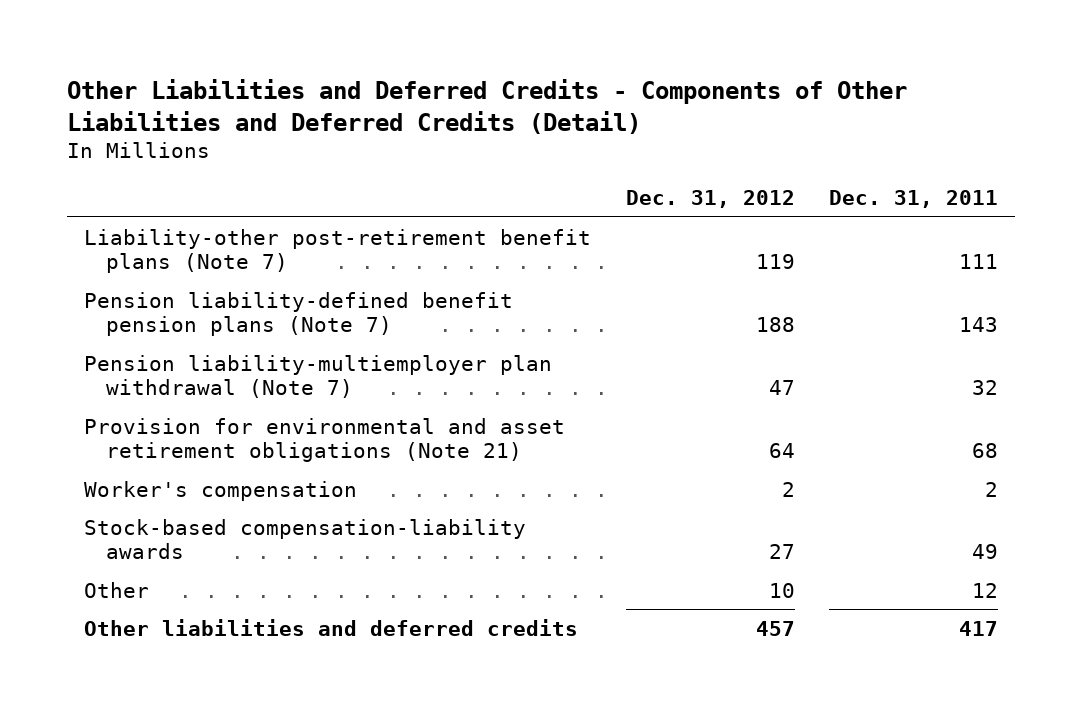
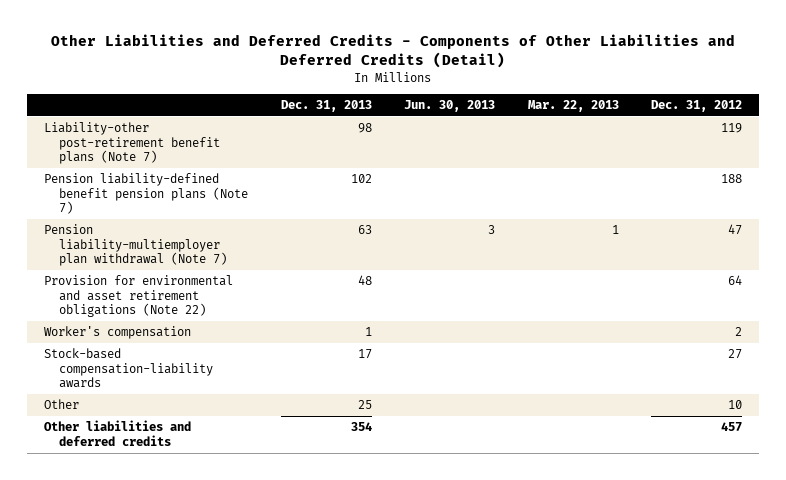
[828,190,998,209] Dec. 31, 2011 -> none
none -> [280,100,372,113] Dec. 31, 2013
none -> [404,100,496,113] Jun. 30, 2013
none -> [527,100,619,113] Mar. 22, 2013
[84,417,566,463] Provision for environmental and asset retirement obligations (Note 21) -> [43,275,233,318] Provision for environmental and asset retirement obligations (Note 22)

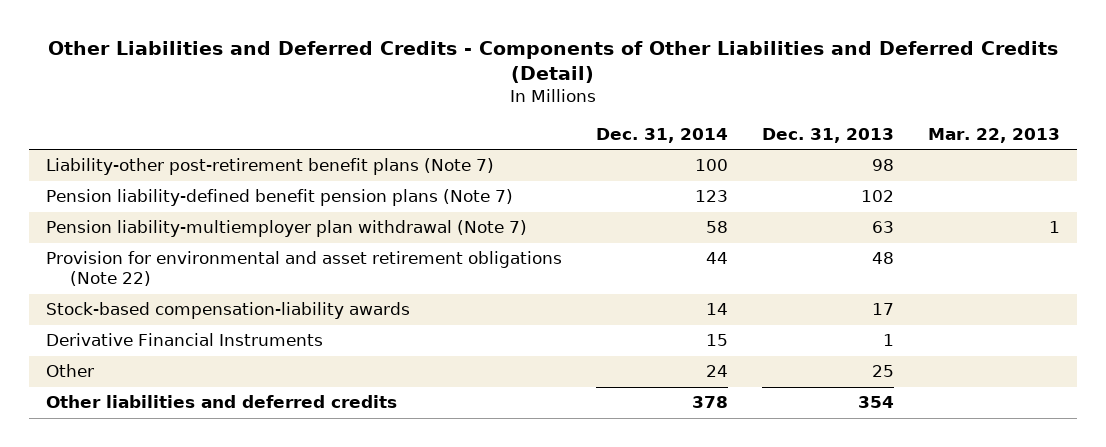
[404,100,496,113] Jun. 30, 2013 -> none
[651,100,743,113] Dec. 31, 2012 -> none
none -> [596,127,729,143] Dec. 31, 2014
[43,326,191,340] Worker's compensation -> none
none -> [46,333,324,347] Derivative Financial Instruments

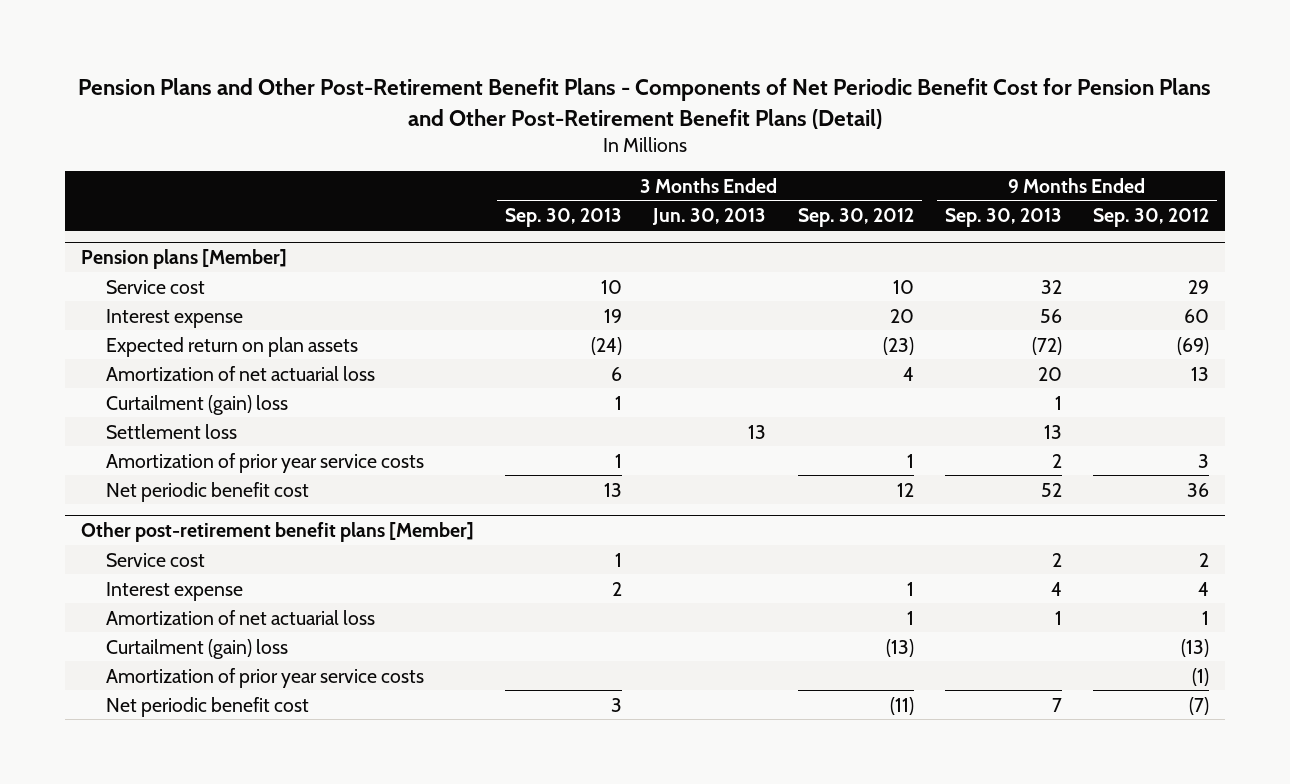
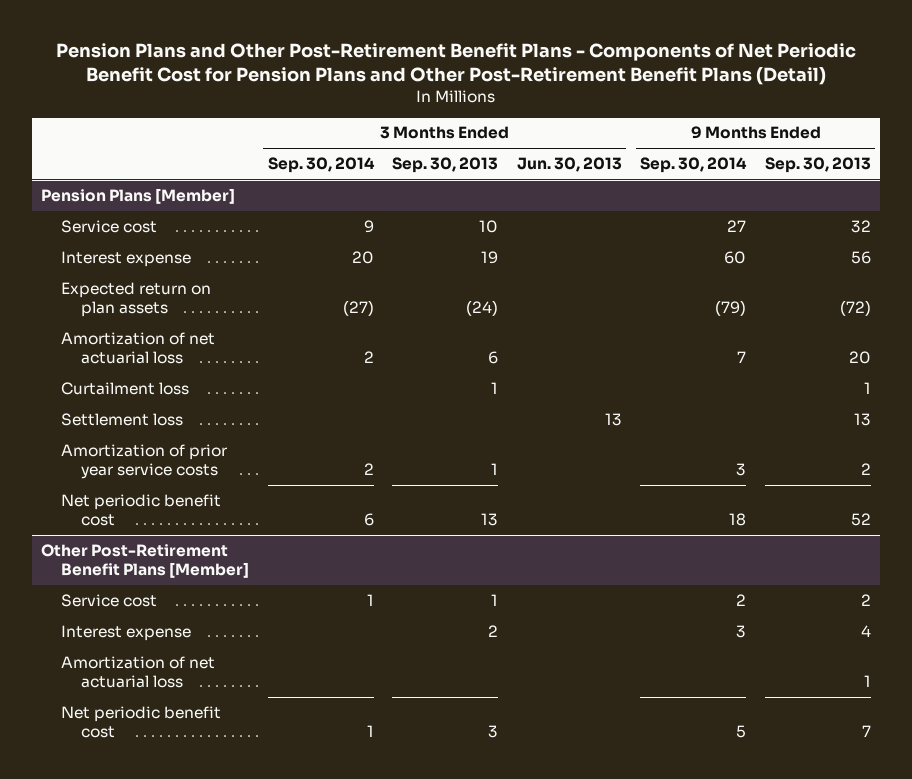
[797,208,914,228] Sep. 30, 2012 -> none
[1093,208,1210,228] Sep. 30, 2012 -> none
none -> [267,156,375,173] Sep. 30, 2014
none -> [640,156,748,173] Sep. 30, 2014
[80,249,287,270] Pension plans [Member] -> [41,187,236,204] Pension Plans [Member]
[105,394,288,415] Curtailment (gain) loss -> [61,381,190,395] Curtailment loss
[80,522,474,543] Other post-retirement benefit plans [Member] -> [41,543,250,579] Other Post-Retirement Benefit Plans [Member]
[105,638,288,659] Curtailment (gain) loss -> none
[105,667,424,688] Amortization of prior year service costs -> none

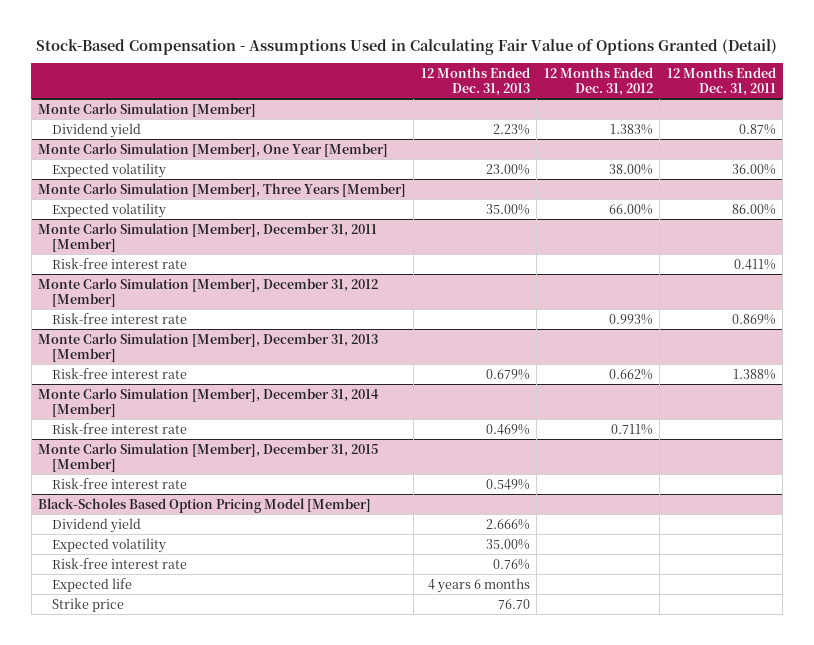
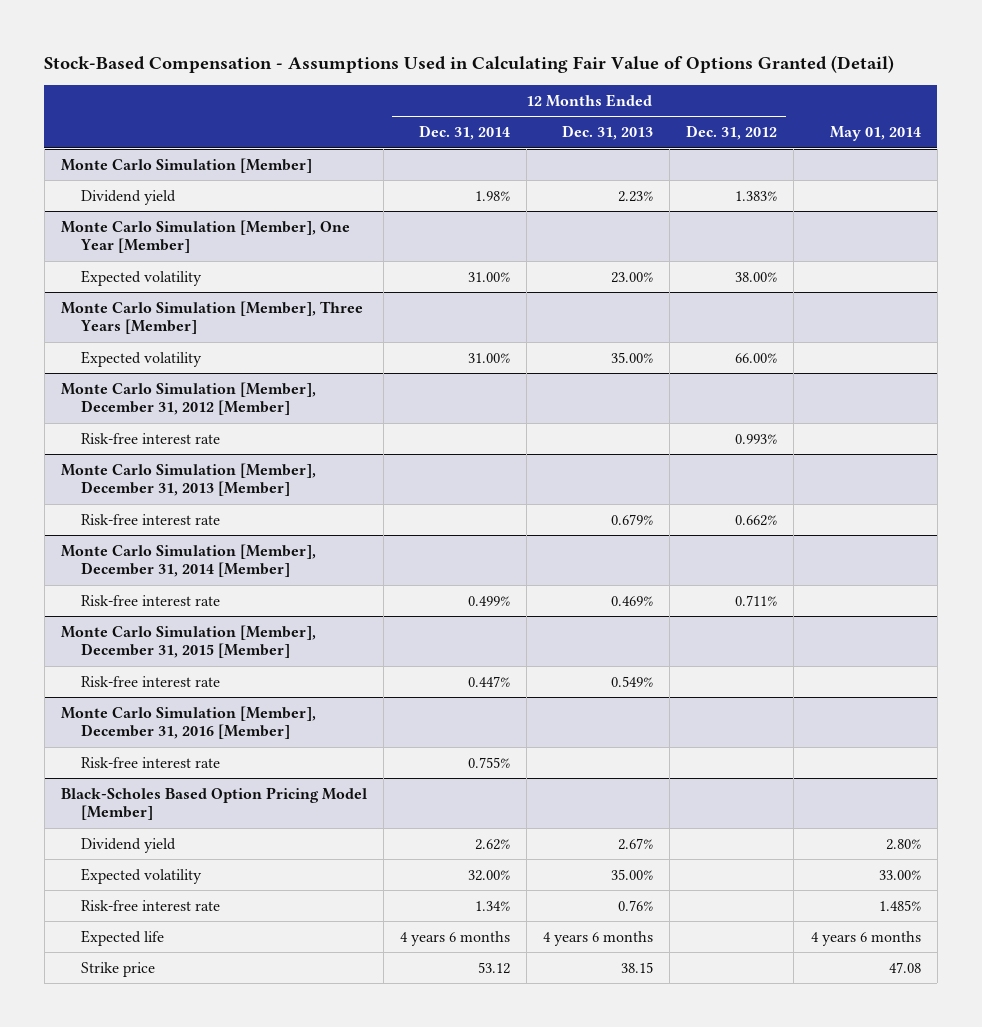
[666,66,776,96] 12 Months Ended Dec. 31, 2011 -> none
none -> [419,125,511,141] Dec. 31, 2014
none -> [829,126,921,142] May 01, 2014
[38,222,378,252] Monte Carlo Simulation [Member], December 31, 2011 [Member] -> none
[51,257,187,269] Risk-free interest rate -> none
none -> [61,705,317,740] Monte Carlo Simulation [Member], December 31, 2016 [Member]
none -> [80,756,220,768] Risk-free interest rate
[485,518,530,530] 2.666% -> [618,837,654,850] 2.67%
[497,598,530,609] 76.70 -> [621,961,654,973] 38.15

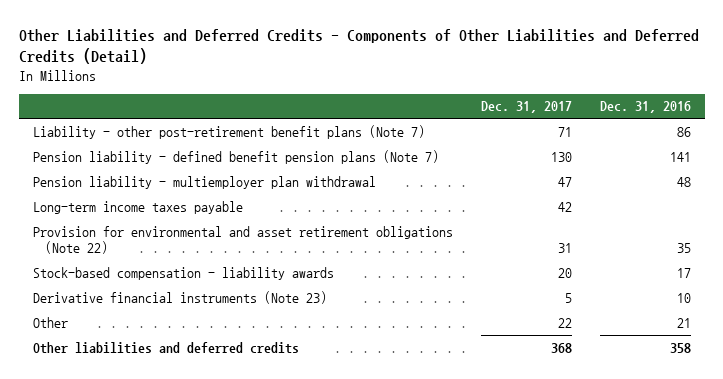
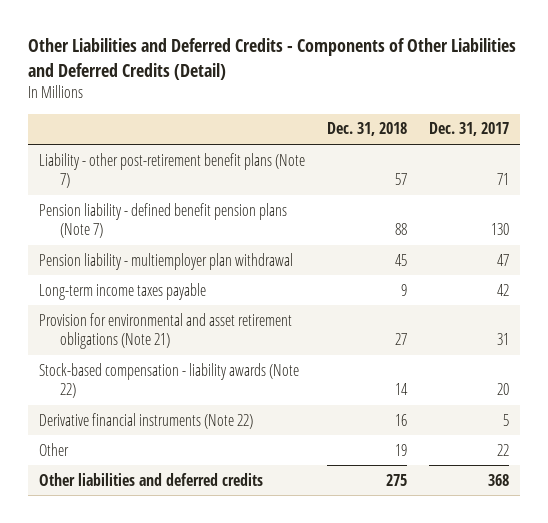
[599,101,691,114] Dec. 31, 2016 -> none
none -> [326,122,407,137] Dec. 31, 2018
[32,225,453,254] Provision for environmental and asset retirement obligations (Note 22) -> [38,312,292,350] Provision for environmental and asset retirement obligations (Note 21)
[32,266,334,280] Stock-based compensation - liability awards -> [38,362,299,399] Stock-based compensation - liability awards (Note 22)
[32,290,327,304] Derivative financial instruments (Note 23) -> [38,412,253,429] Derivative financial instruments (Note 22)

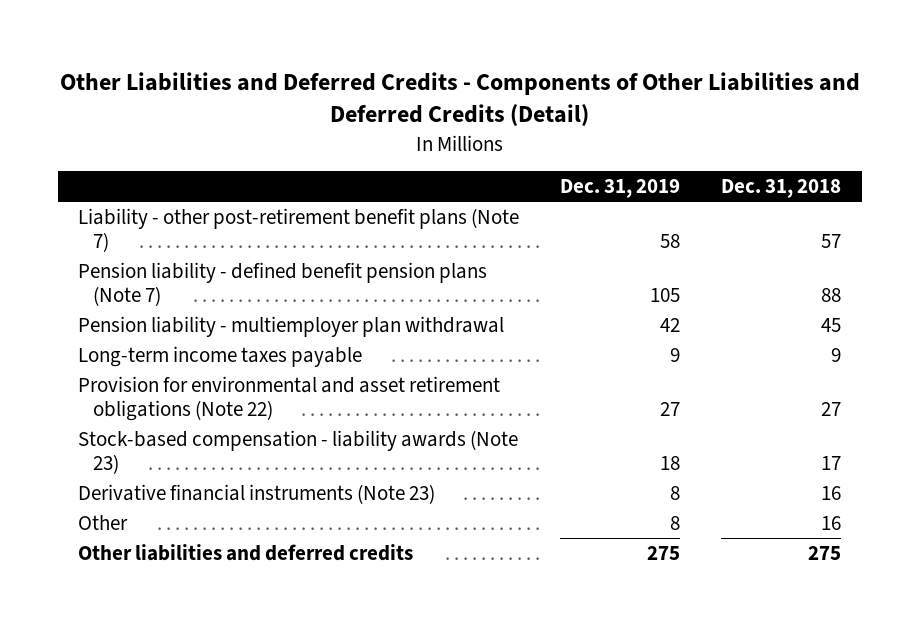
[428,122,509,137] Dec. 31, 2017 -> none
none -> [560,179,681,199] Dec. 31, 2019
[38,312,292,350] Provision for environmental and asset retirement obligations (Note 21) -> [78,375,501,422] Provision for environmental and asset retirement obligations (Note 22)
[38,362,299,399] Stock-based compensation - liability awards (Note 22) -> [78,429,519,475] Stock-based compensation - liability awards (Note 23)
[394,383,408,396] 14 -> [821,456,842,471] 17
[38,412,253,429] Derivative financial instruments (Note 22) -> [78,483,436,504] Derivative financial instruments (Note 23)
[394,443,407,456] 19 -> [821,515,842,530] 16

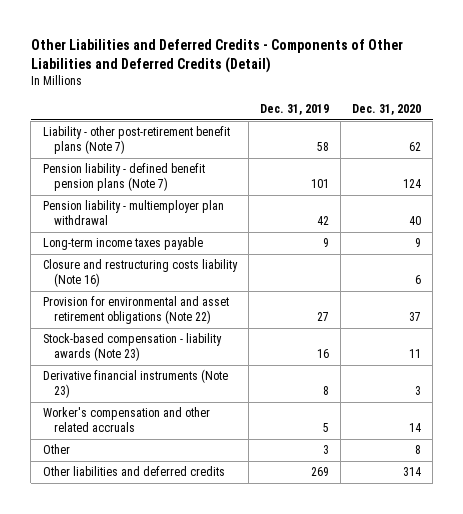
[721,179,842,199] Dec. 31, 2018 -> none
none -> [351,103,421,115] Dec. 31, 2020
[650,288,681,303] 105 -> [310,179,329,189] 101
none -> [42,259,238,288] Closure and restructuring costs liability (Note 16)
[660,456,681,471] 18 -> [316,349,329,359] 16
none -> [42,407,210,433] Worker's compensation and other related accruals
[670,515,681,530] 8 -> [322,445,329,455] 3
[647,545,681,560] 275 -> [310,467,329,477] 269

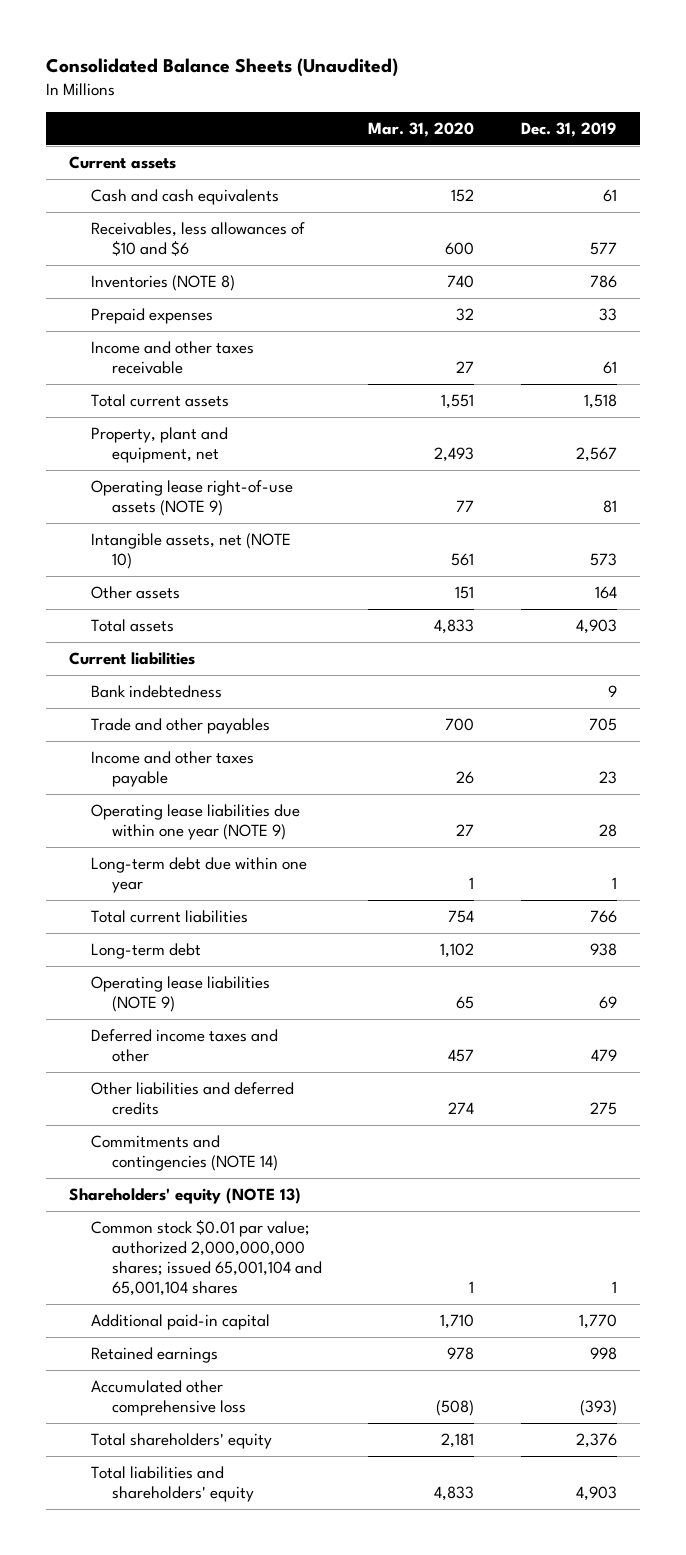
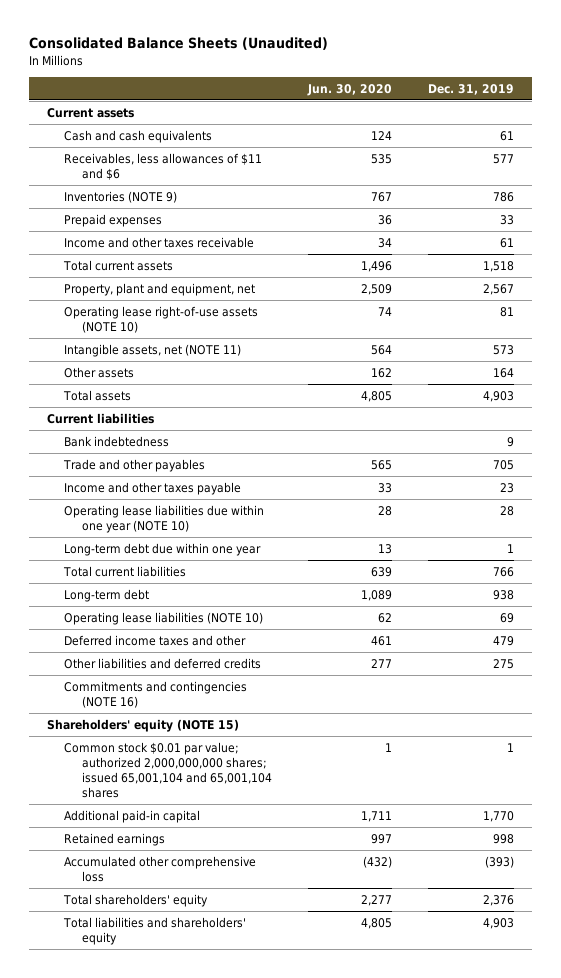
[368,121,475,137] Mar. 31, 2020 -> none
none -> [306,83,392,96] Jun. 30, 2020
[90,222,305,256] Receivables, less allowances of $10 and $6 -> [64,152,263,180] Receivables, less allowances of $11 and $6
[90,275,235,292] Inventories (NOTE 8) -> [64,190,178,203] Inventories (NOTE 9)
[90,480,293,516] Operating lease right-of-use assets (NOTE 9) -> [64,305,259,333] Operating lease right-of-use assets (NOTE 10)
[90,533,291,569] Intangible assets, net (NOTE 10) -> [64,343,242,357] Intangible assets, net (NOTE 11)
[90,804,300,840] Operating lease liabilities due within one year (NOTE 9) -> [64,504,265,533] Operating lease liabilities due within one year (NOTE 10)
[90,976,270,1012] Operating lease liabilities (NOTE 9) -> [64,611,264,625] Operating lease liabilities (NOTE 10)
[90,1135,278,1171] Commitments and contingencies (NOTE 14) -> [64,680,248,708] Commitments and contingencies (NOTE 16)
[69,1188,302,1205] Shareholders' equity (NOTE 13) -> [47,718,240,732] Shareholders' equity (NOTE 15)

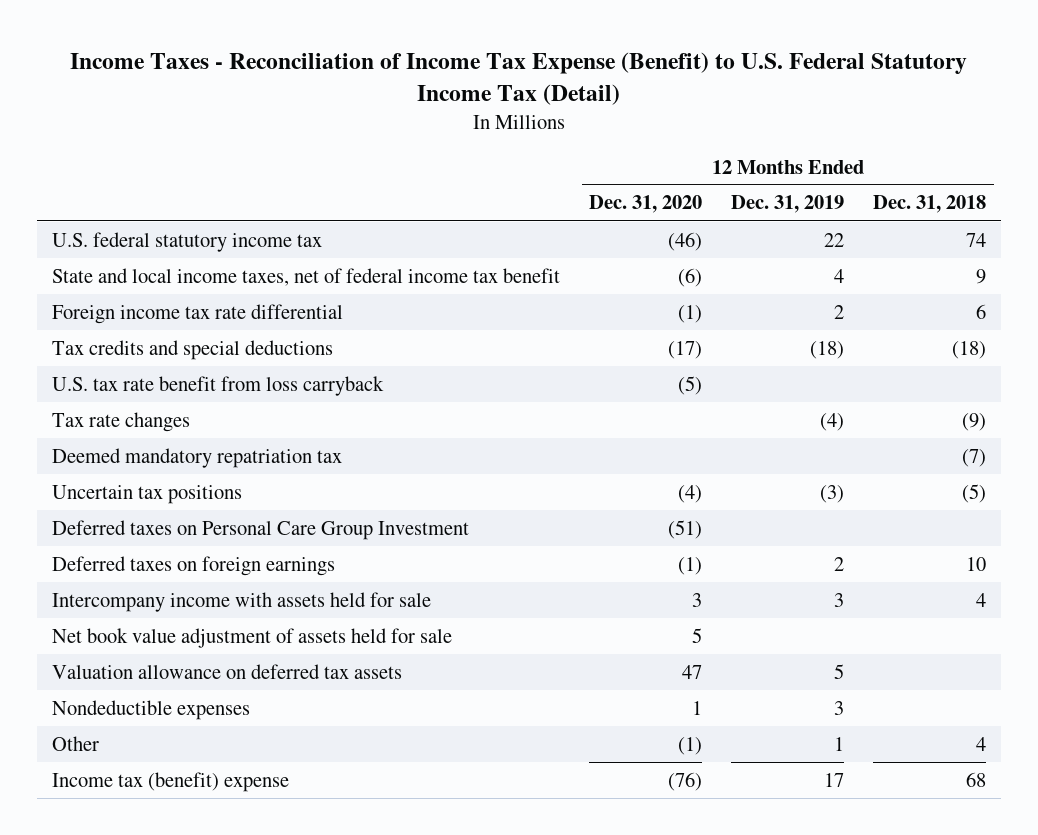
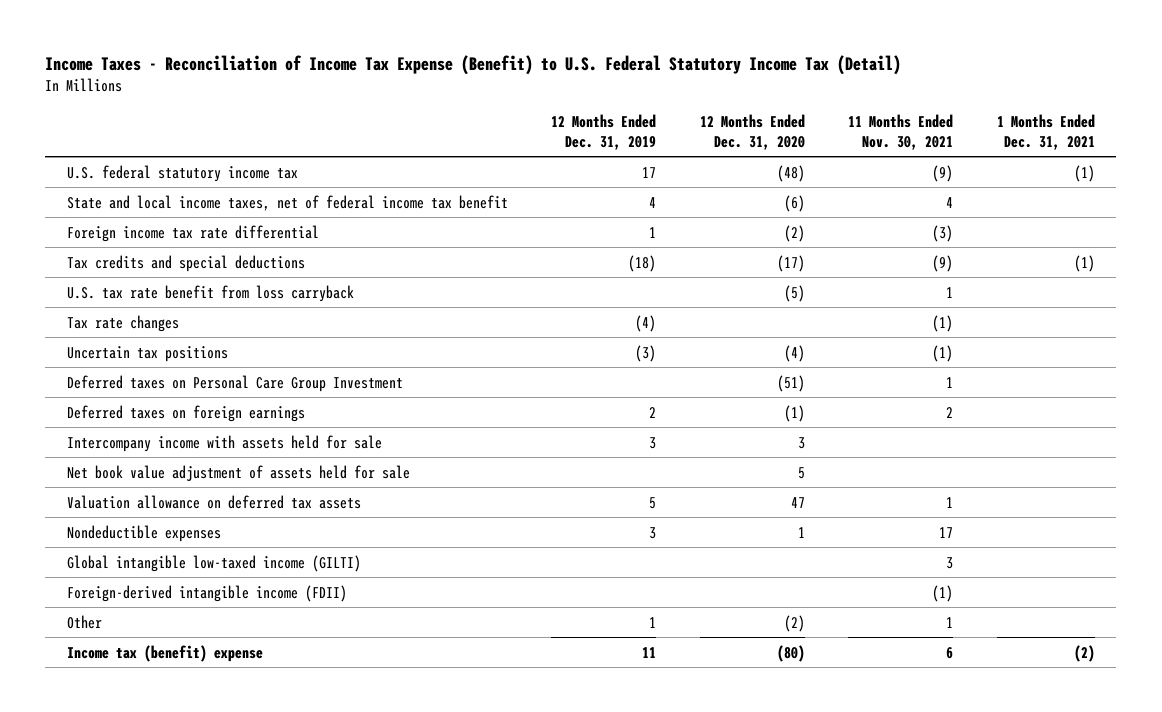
[873,195,987,214] Dec. 31, 2018 -> none
none -> [848,114,954,150] 11 Months Ended Nov. 30, 2021
none -> [996,114,1095,150] 1 Months Ended Dec. 31, 2021
[668,231,703,251] (46) -> [776,164,805,182] (48)
[824,232,845,247] 22 -> [642,166,657,178] 17
[678,304,703,323] (1) -> [783,224,805,242] (2)
[834,304,845,319] 2 -> [649,226,657,238] 1
[51,447,342,468] Deemed mandatory repatriation tax -> none
none -> [66,554,361,572] Global intangible low-taxed income (GILTI)
none -> [66,584,347,602] Foreign-derived intangible income (FDII)
[678,736,703,755] (1) -> [783,614,805,632] (2)
[668,771,703,791] (76) -> [776,644,805,662] (80)
[824,772,845,787] 17 -> [642,646,657,658] 11

